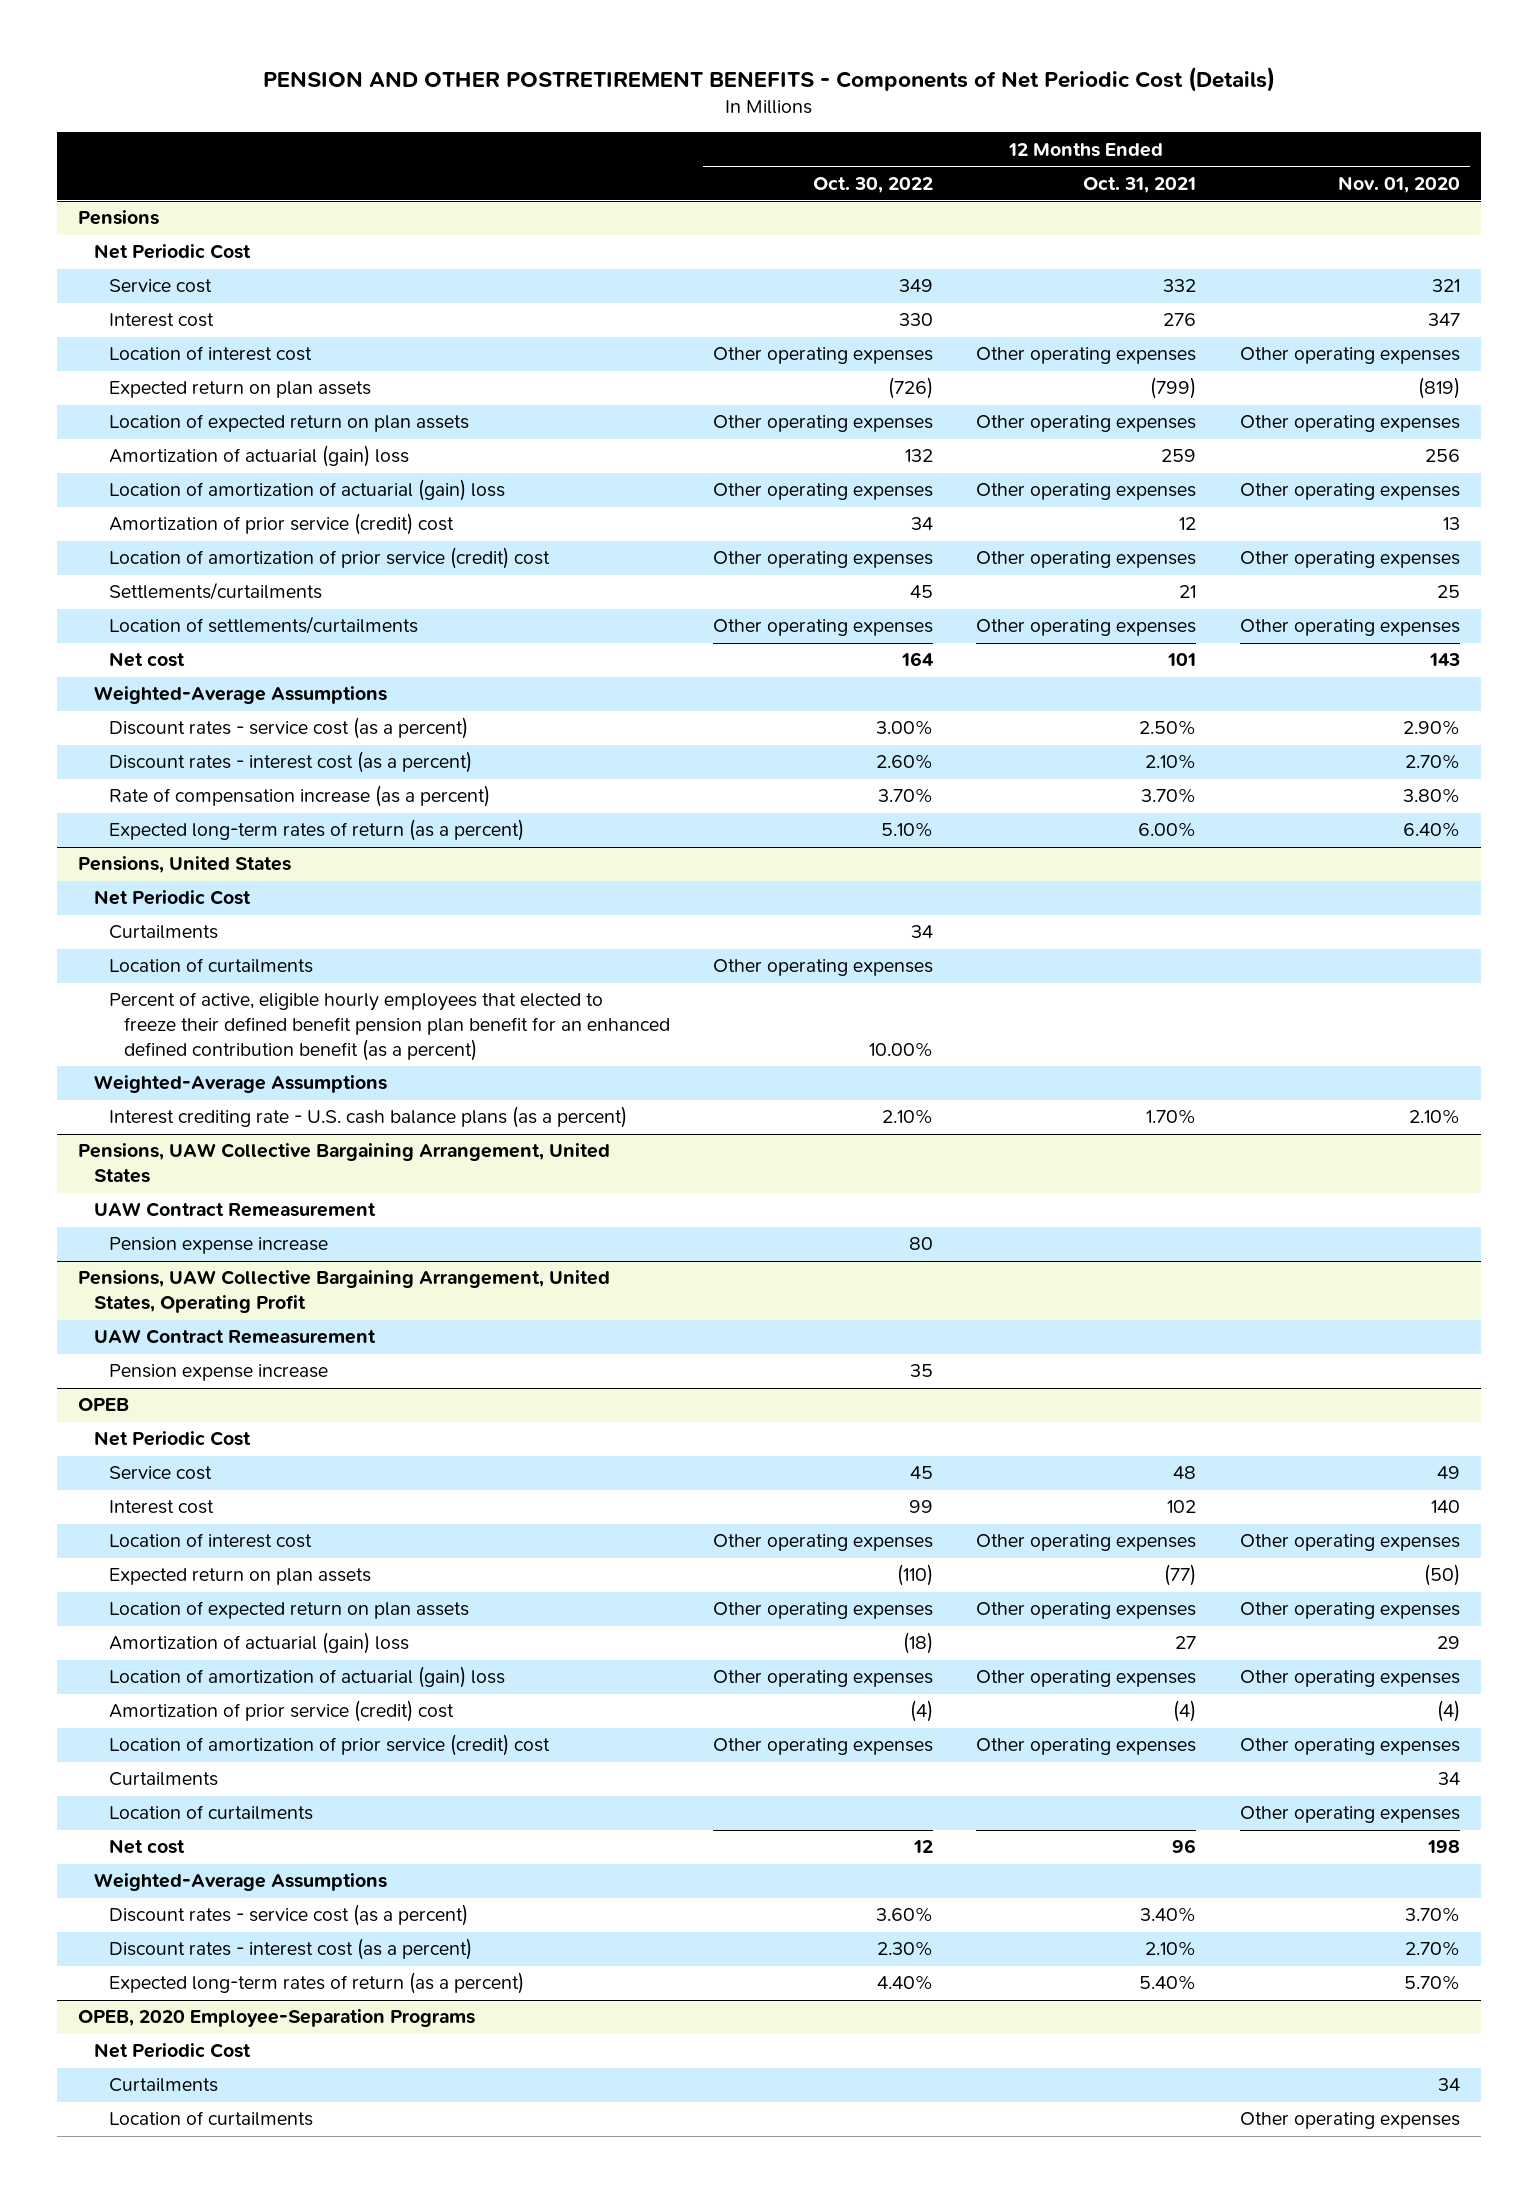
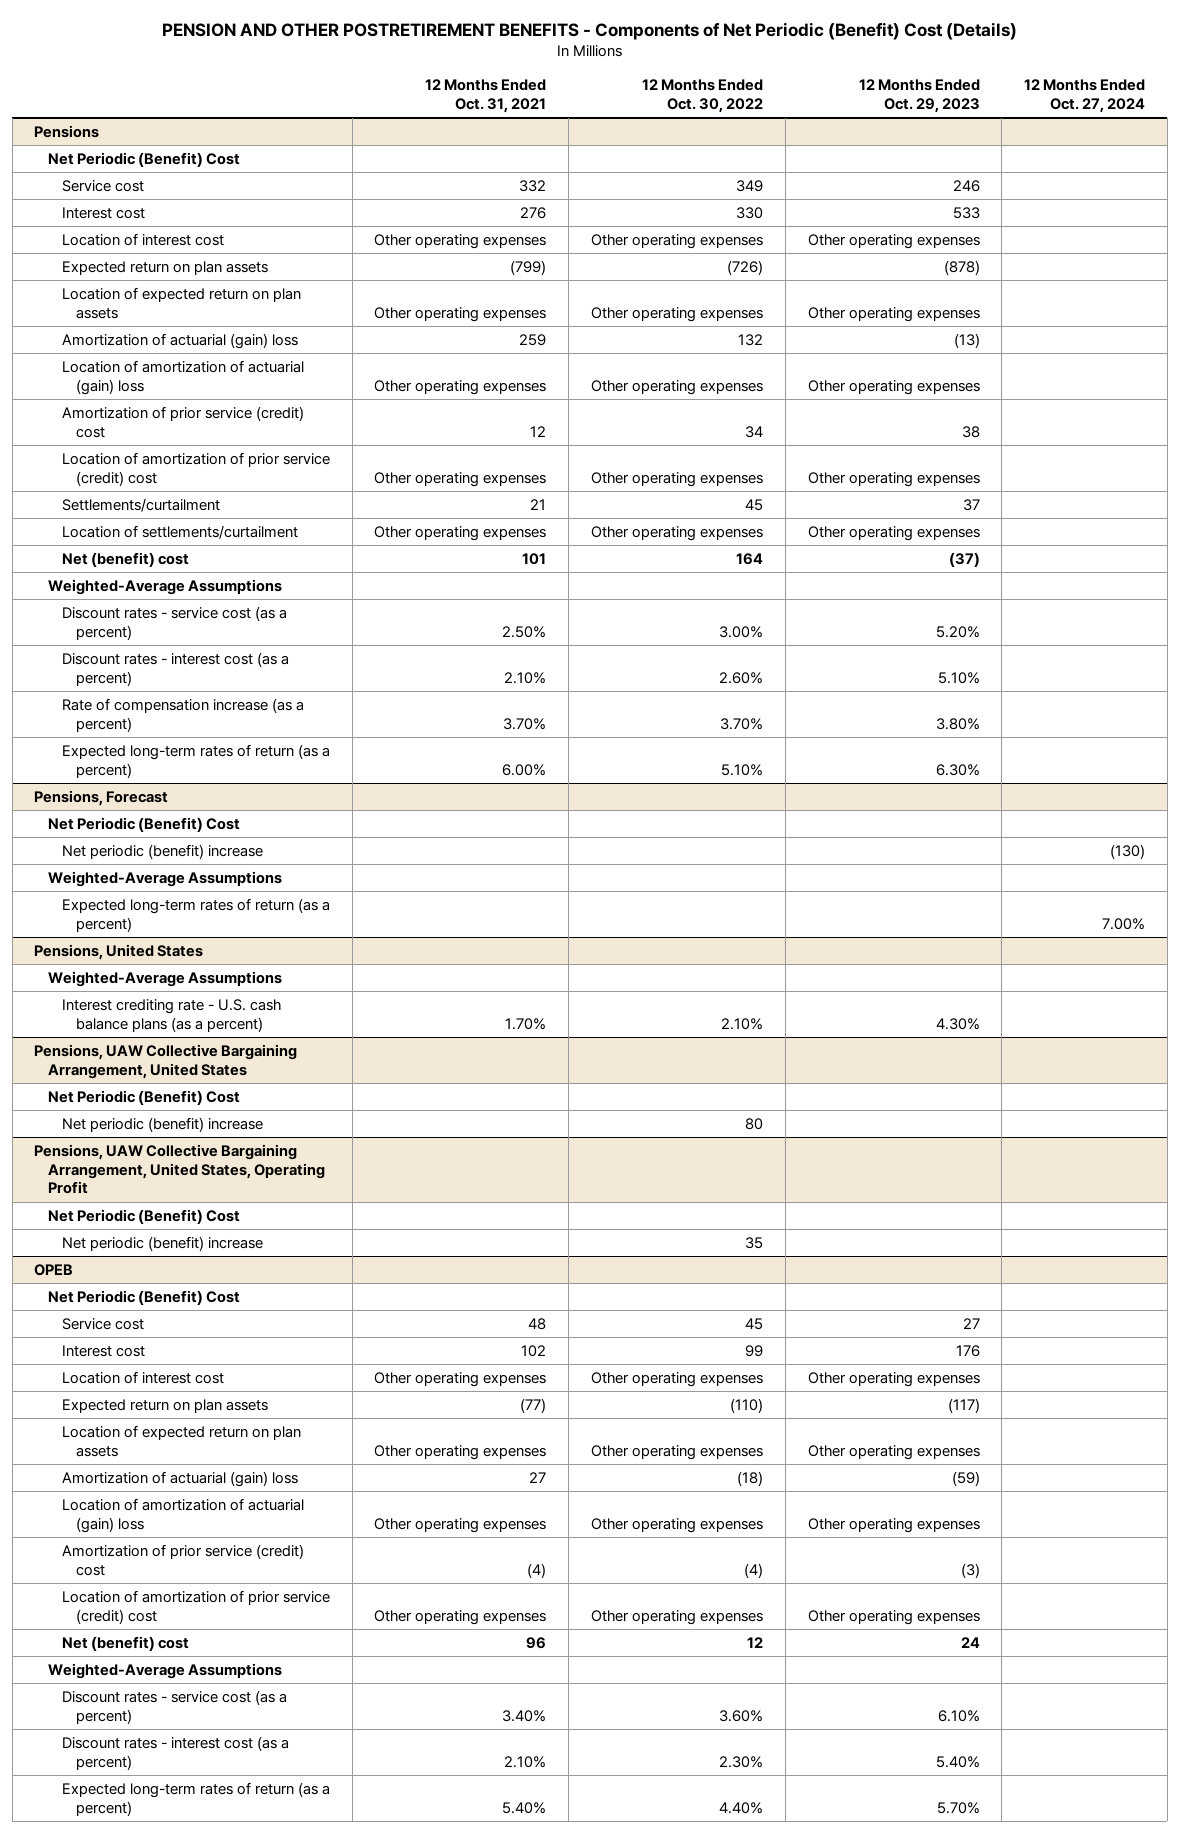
[262,66,1275,92] PENSION AND OTHER POSTRETIREMENT BENEFITS - Components of Net Periodic Cost (Details) -> [161,21,1017,40] PENSION AND OTHER POSTRETIREMENT BENEFITS - Components of Net Periodic (Benefit) Cost (Details)
[1337,175,1460,193] Nov. 01, 2020 -> none
none -> [858,79,980,114] 12 Months Ended Oct. 29, 2023
none -> [1024,79,1146,114] 12 Months Ended Oct. 27, 2024
[93,244,251,260] Net Periodic Cost -> [48,152,241,168] Net Periodic (Benefit) Cost
[109,582,323,601] Settlements/curtailments -> [61,498,220,513] Settlements/curtailment
[109,616,419,635] Location of settlements/curtailments -> [61,525,298,540] Location of settlements/curtailment
[109,652,186,668] Net cost -> [61,552,189,568] Net (benefit) cost
none -> [34,790,169,807] Pensions, Forecast
none -> [48,817,241,833] Net Periodic (Benefit) Cost
none -> [61,844,263,860] Net periodic (benefit) increase
none -> [48,871,283,888] Weighted-Average Assumptions
none -> [61,898,330,932] Expected long-term rates of return (as a percent)
[93,890,251,906] Net Periodic Cost -> none
[109,925,219,940] Curtailments -> none
[109,958,314,974] Location of curtailments -> none
[109,992,671,1062] Percent of active, eligible hourly employees that elected to freeze their defined benefit pension plan benefit for an enhanced defined contribution benefit (as a percent) -> none
[93,1202,376,1218] UAW Contract Remeasurement -> none
none -> [48,1090,241,1106] Net Periodic (Benefit) Cost
[109,1237,329,1255] Pension expense increase -> [61,1117,263,1133] Net periodic (benefit) increase
[93,1329,376,1345] UAW Contract Remeasurement -> none
none -> [48,1209,241,1225] Net Periodic (Benefit) Cost
[109,1364,329,1382] Pension expense increase -> [61,1236,263,1252] Net periodic (benefit) increase
[93,1431,251,1447] Net Periodic Cost -> [48,1290,241,1306] Net Periodic (Benefit) Cost
[109,1772,219,1787] Curtailments -> none
[109,1805,314,1821] Location of curtailments -> none
[109,1839,186,1855] Net cost -> [61,1636,189,1652] Net (benefit) cost
[78,2009,476,2028] OPEB, 2020 Employee-Separation Programs -> none
[93,2043,251,2059] Net Periodic Cost -> none
[109,2078,219,2093] Curtailments -> none
[109,2111,314,2127] Location of curtailments -> none

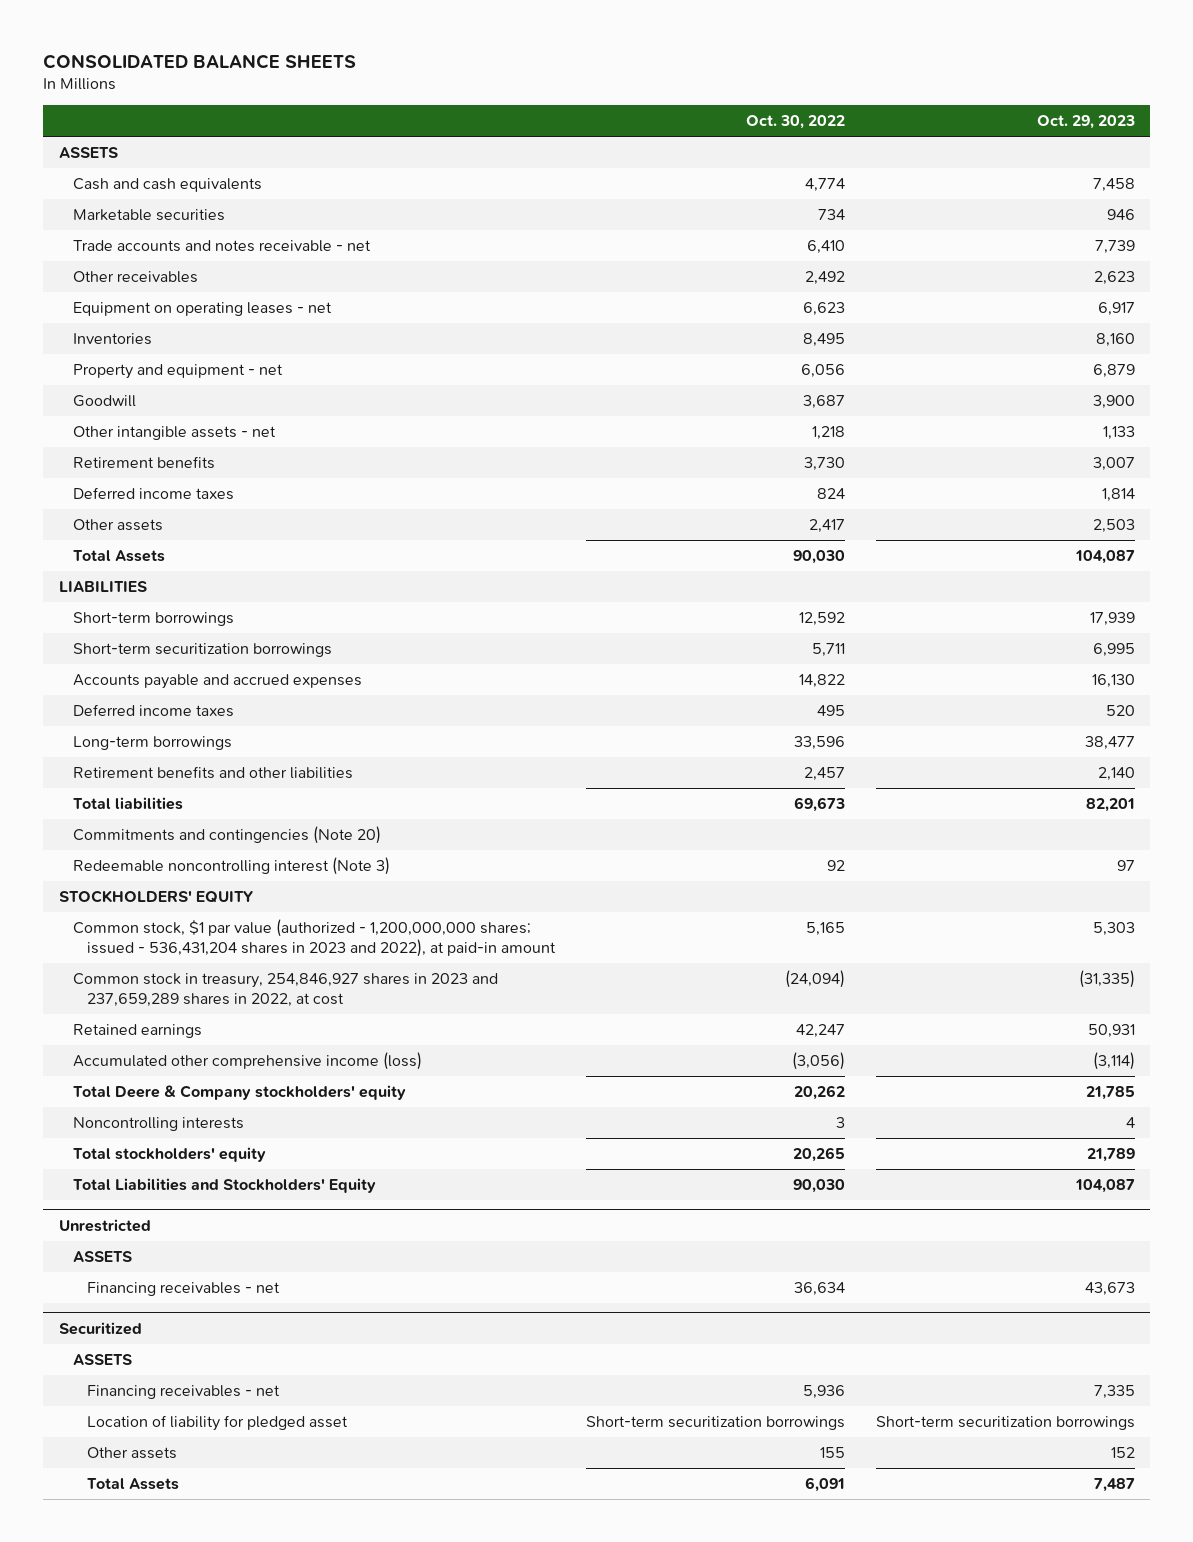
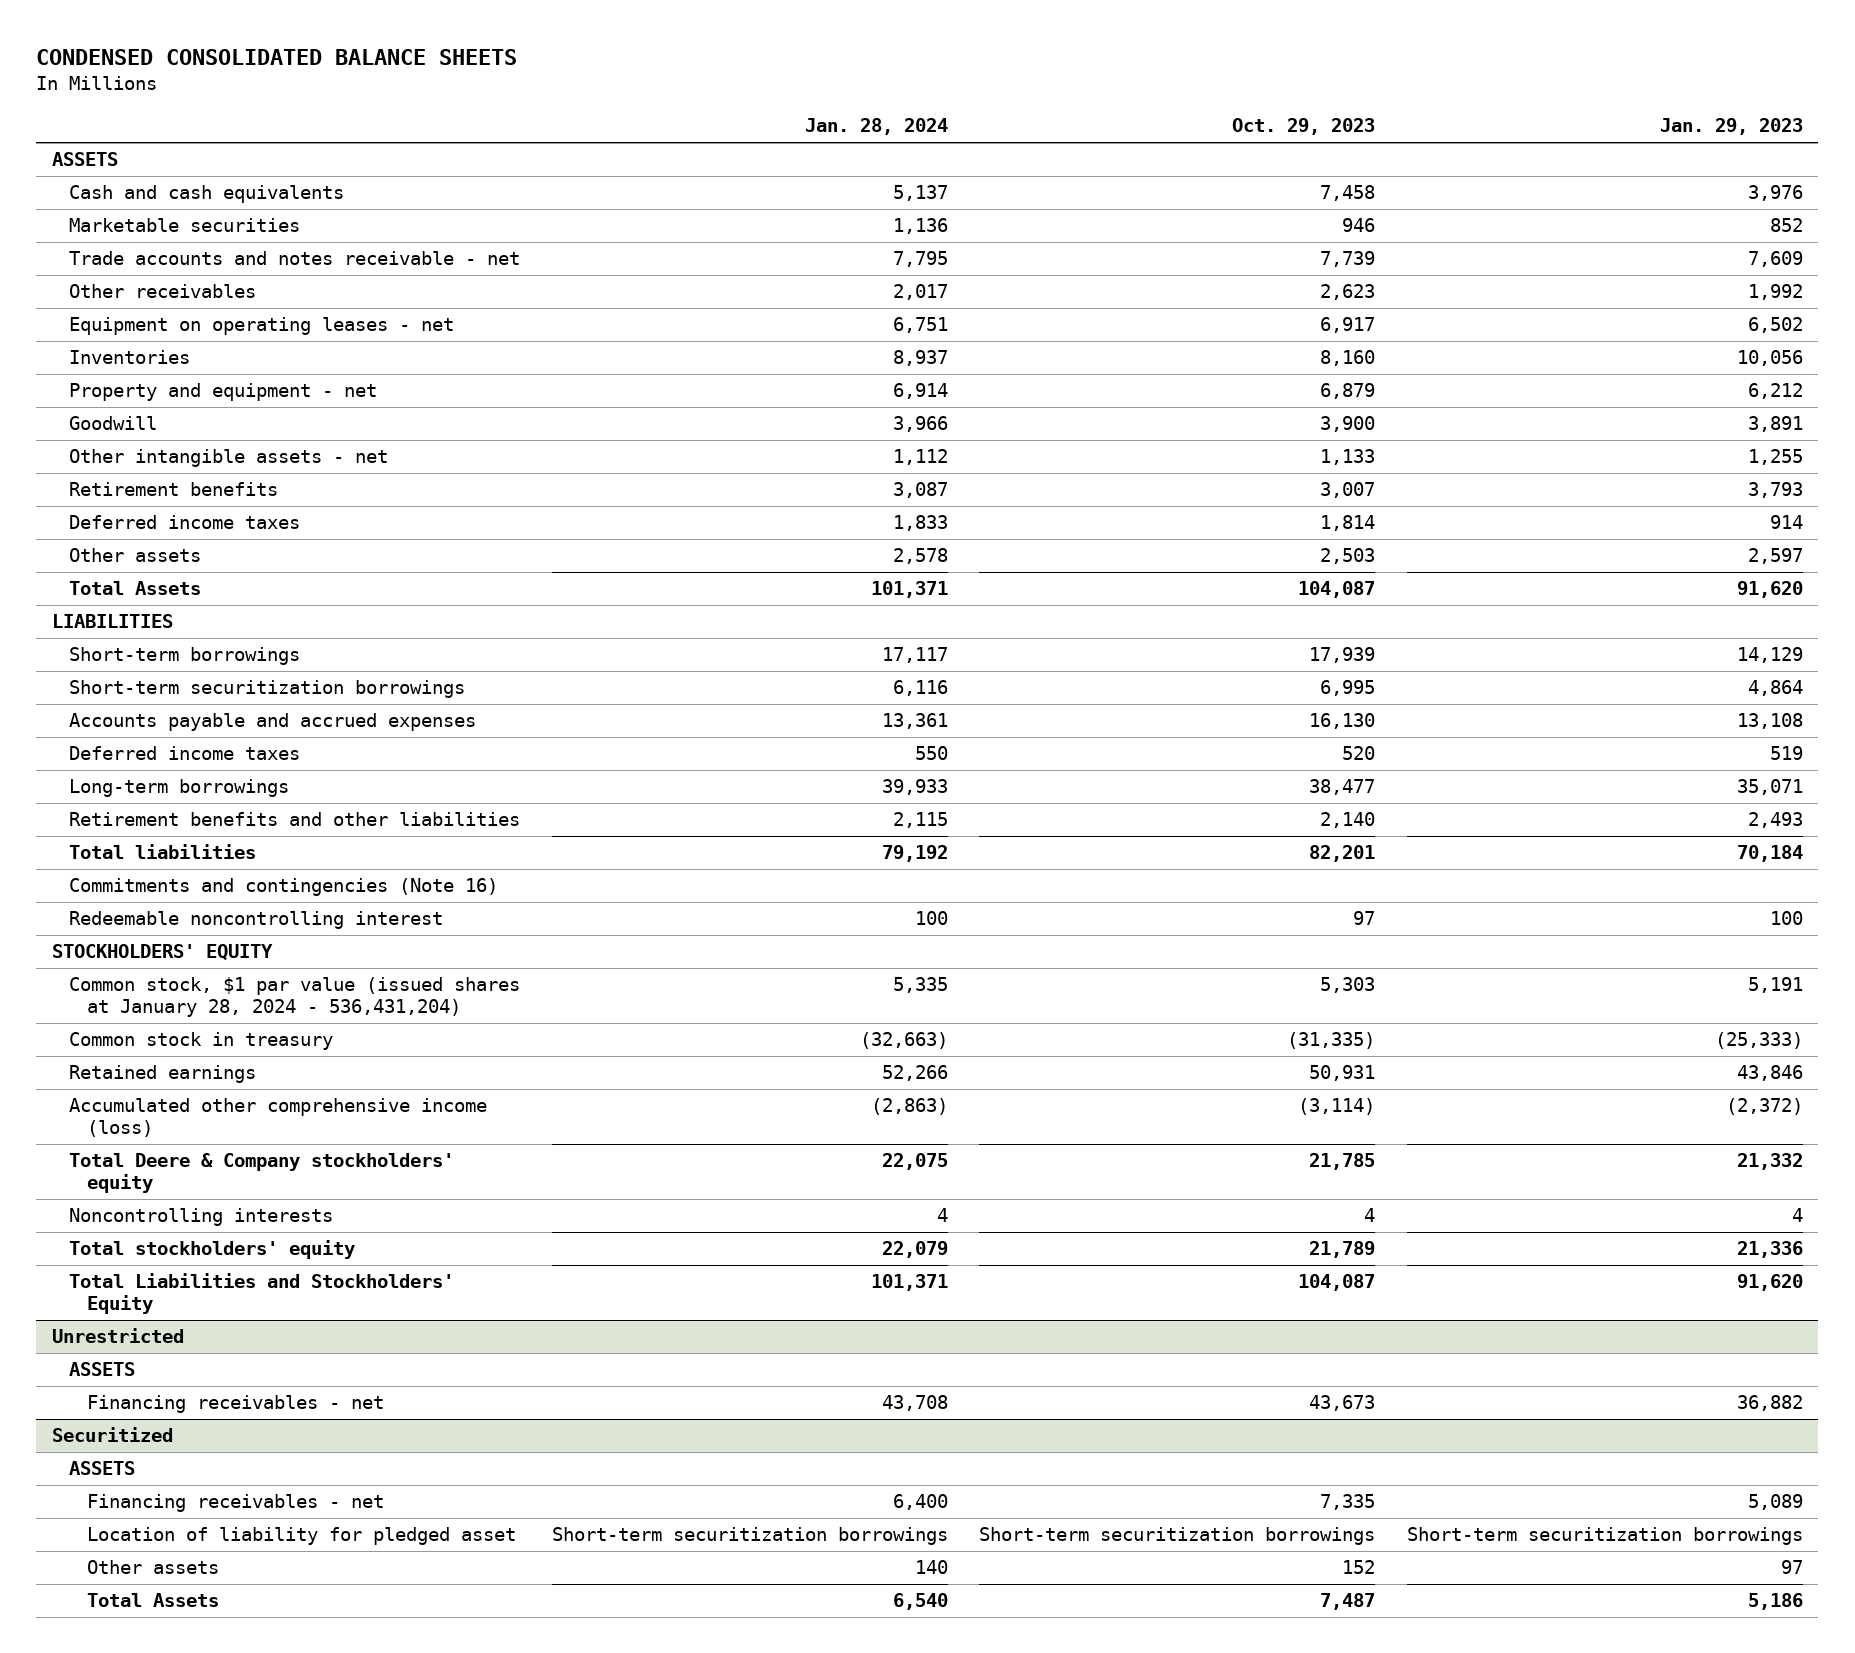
[43,53,357,69] CONSOLIDATED BALANCE SHEETS -> [36,49,518,66] CONDENSED CONSOLIDATED BALANCE SHEETS
[745,115,845,130] Oct. 30, 2022 -> none
none -> [804,118,948,136] Jan. 28, 2024
none -> [1659,118,1803,136] Jan. 29, 2023
[72,826,381,845] Commitments and contingencies (Note 20) -> [69,878,499,897] Commitments and contingencies (Note 16)
[72,857,390,876] Redeemable noncontrolling interest (Note 3) -> [69,911,444,930] Redeemable noncontrolling interest
[72,919,556,957] Common stock, $1 par value (authorized - 1,200,000,000 shares; issued - 536,431,204 shares in 2023 and 2022), at paid-in amount -> [69,977,521,1018] Common stock, $1 par value (issued shares at January 28, 2024 - 536,431,204)
[72,973,498,1007] Common stock in treasury, 254,846,927 shares in 2023 and 237,659,289 shares in 2022, at cost -> [69,1032,334,1051] Common stock in treasury

